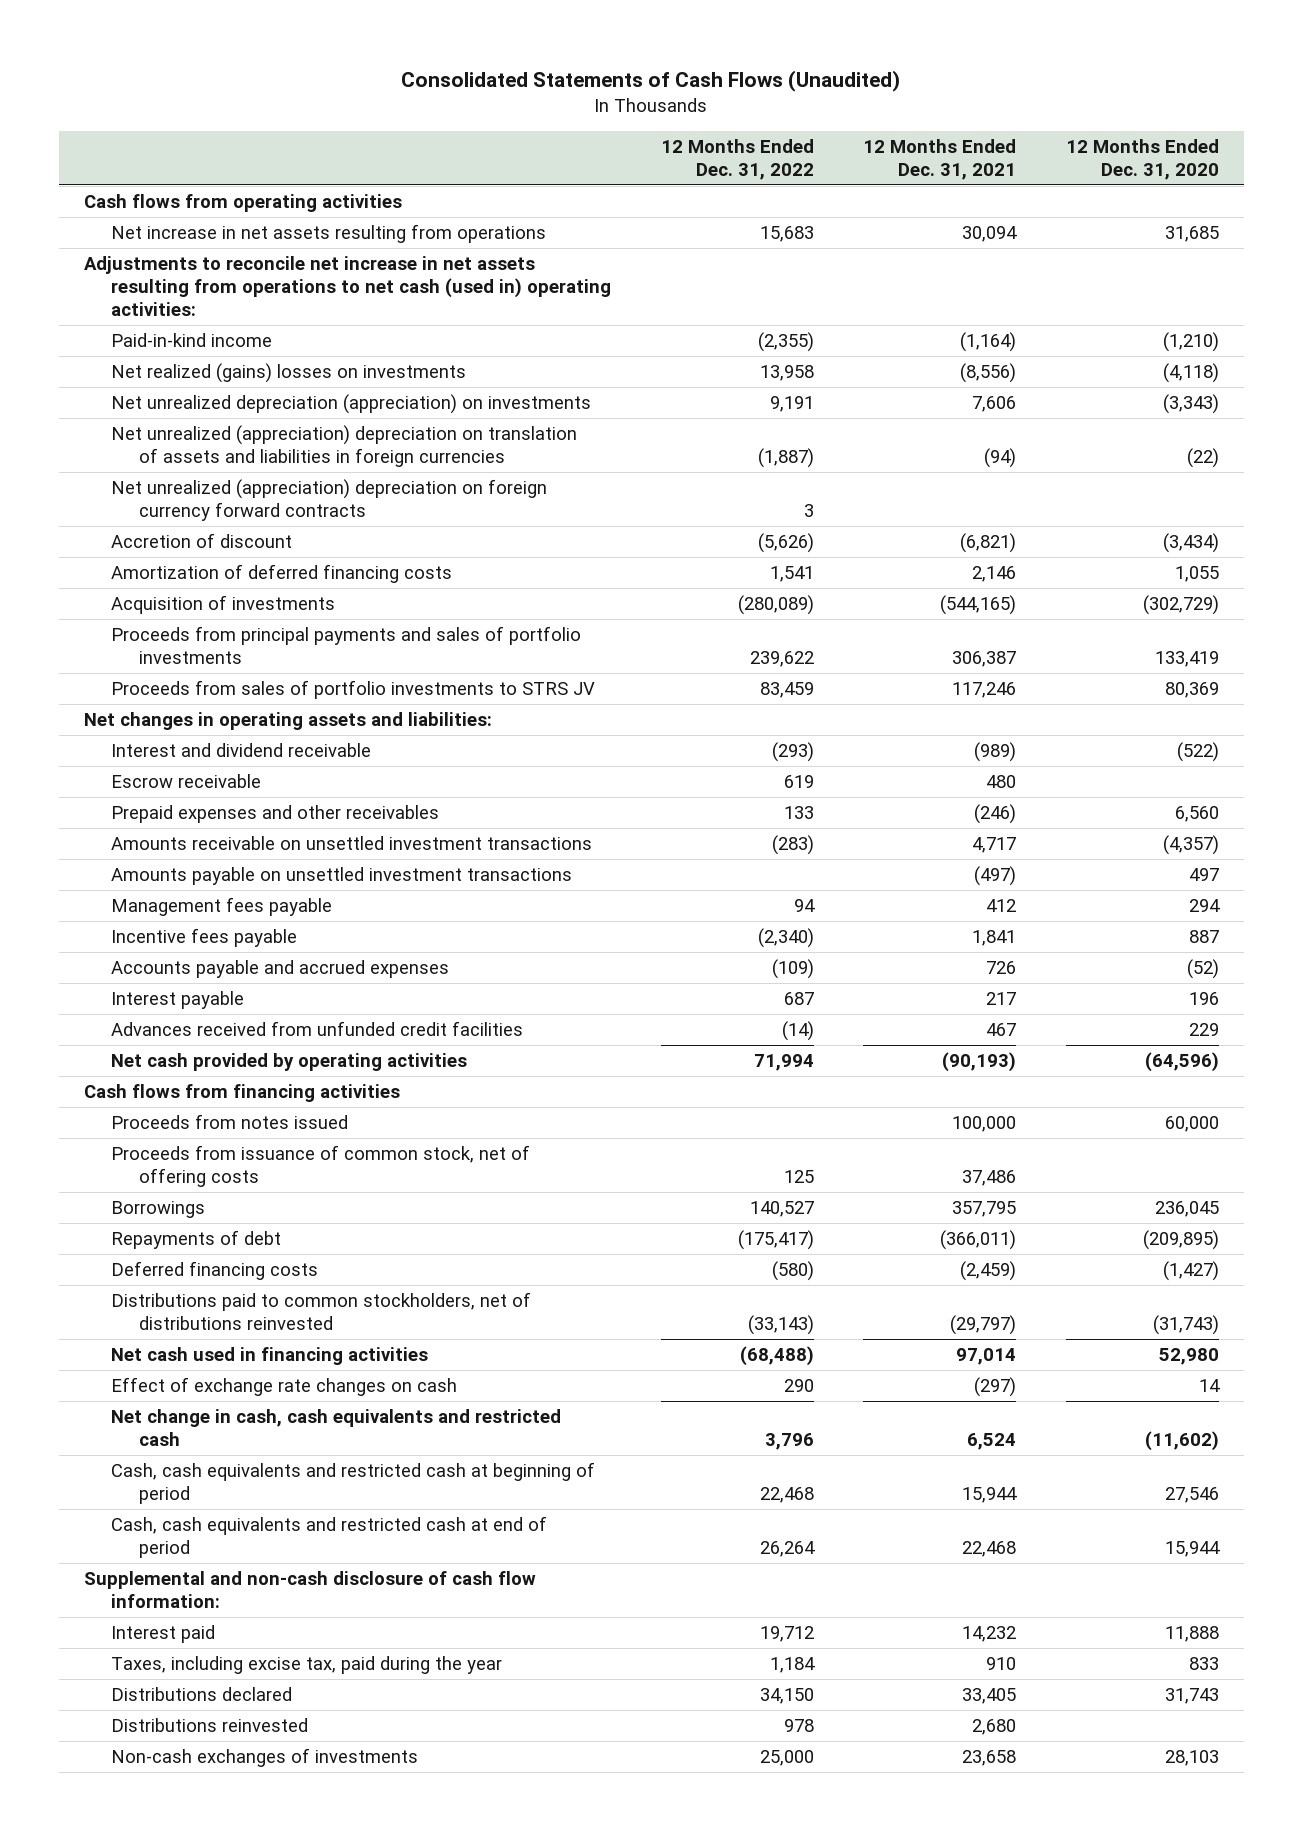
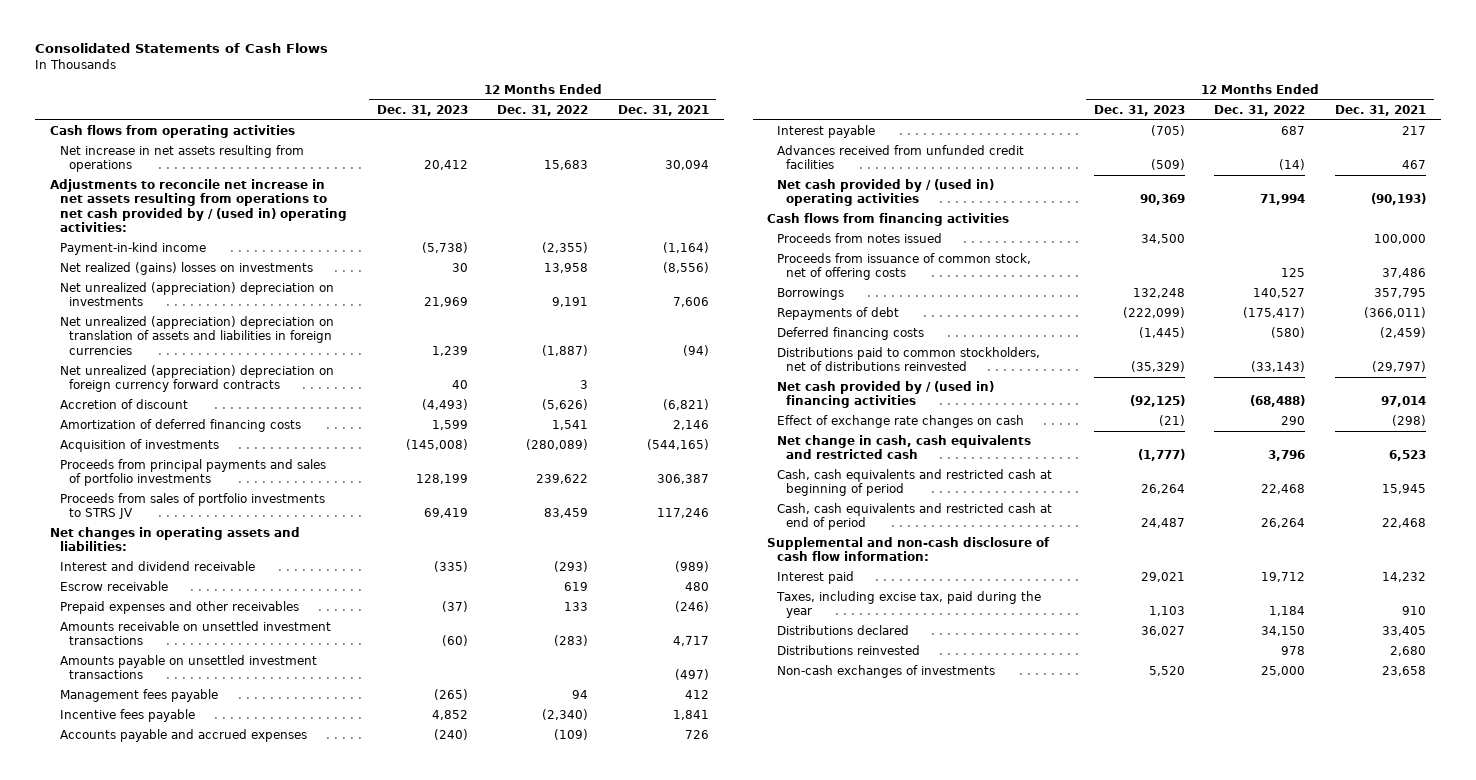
[401,70,901,93] Consolidated Statements of Cash Flows (Unaudited) -> [35,43,329,54] Consolidated Statements of Cash Flows
[1065,138,1219,180] 12 Months Ended Dec. 31, 2020 -> none
none -> [376,104,468,116] Dec. 31, 2023
[83,256,612,316] Adjustments to reconcile net increase in net assets resulting from operations to net cash (used in) operating activities: -> [50,179,347,233] Adjustments to reconcile net increase in net assets resulting from operations to net cash provided by / (used in) operating activities:
[111,333,273,348] Paid-in-kind income -> [59,242,206,256] Payment-in-kind income
[111,394,592,415] Net unrealized depreciation (appreciation) on investments -> [59,282,334,307] Net unrealized (appreciation) depreciation on investments
[111,1053,468,1072] Net cash provided by operating activities -> [776,179,994,207] Net cash provided by / (used in) operating activities
[111,1347,429,1366] Net cash used in financing activities -> [776,381,994,409] Net cash provided by / (used in) financing activities
[974,1377,1017,1398] (297) -> [1392,415,1427,427] (298)
[967,1433,1017,1451] 6,524 -> [1389,450,1427,462] 6,523
[962,1487,1018,1504] 15,944 -> [1382,484,1427,495] 15,945

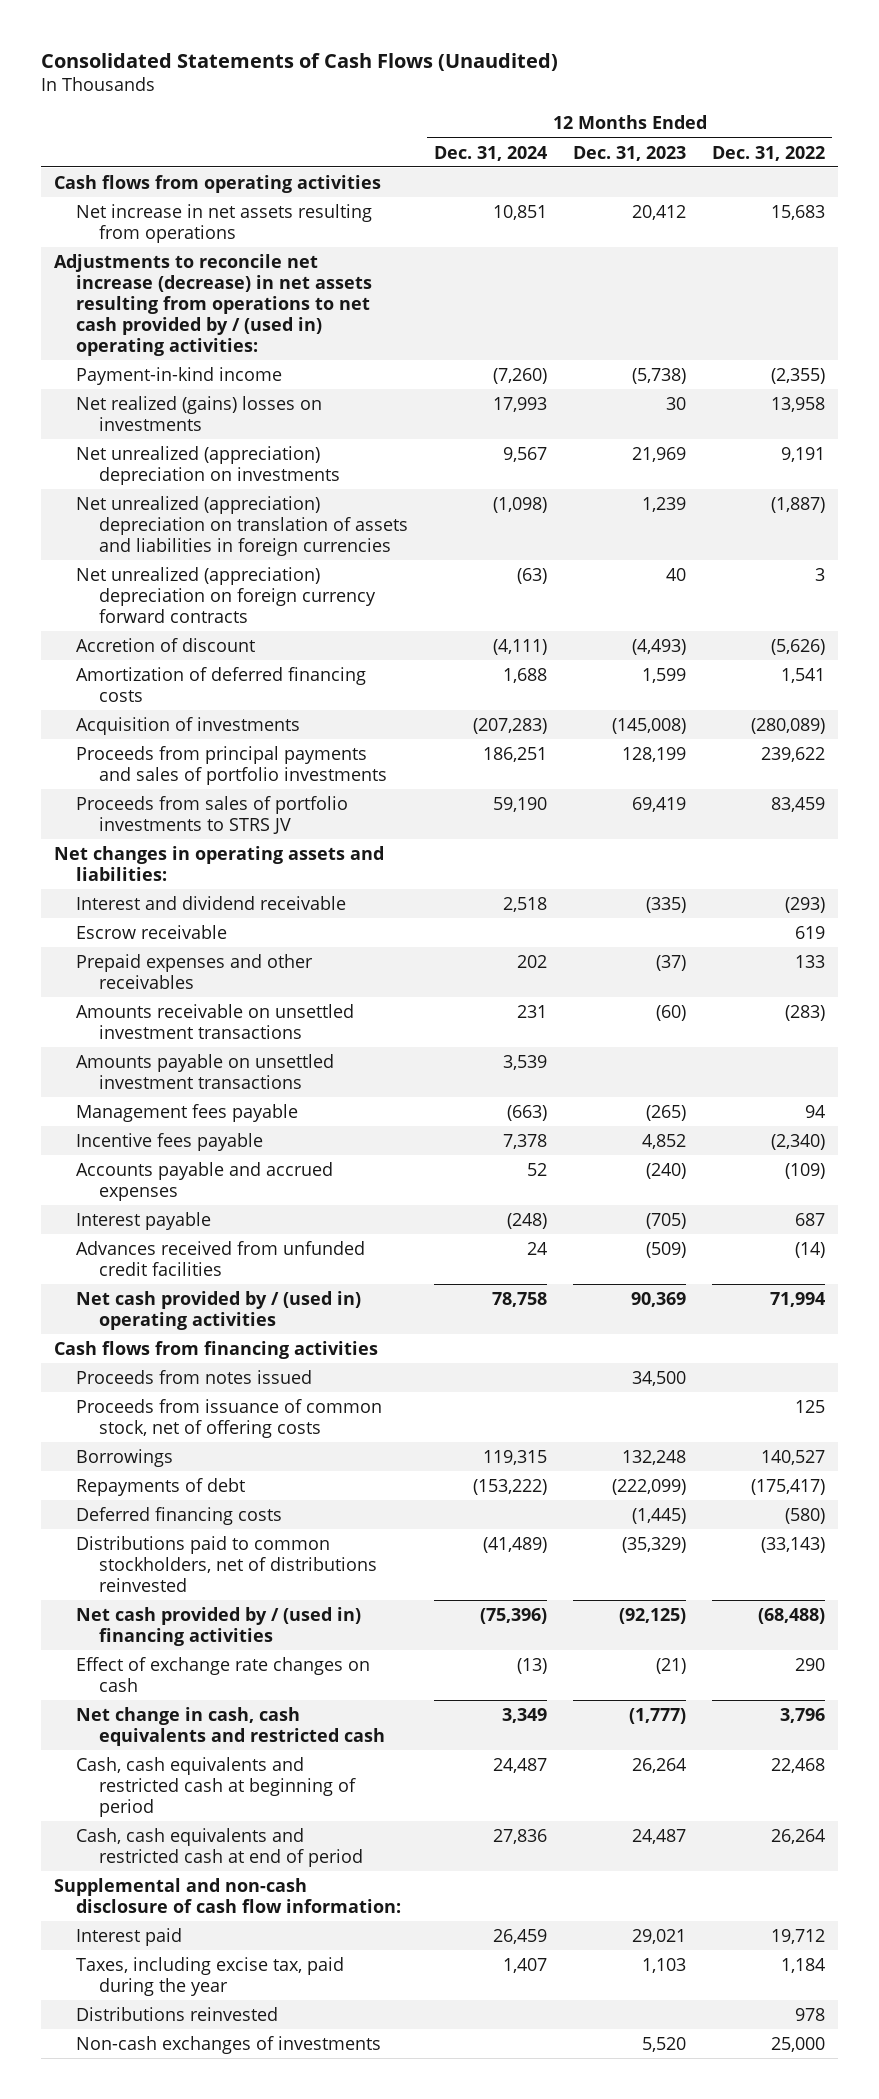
[35,43,329,54] Consolidated Statements of Cash Flows -> [40,52,558,71] Consolidated Statements of Cash Flows (Unaudited)
[618,104,710,116] Dec. 31, 2021 -> none
none -> [433,145,547,161] Dec. 31, 2024
[50,179,347,233] Adjustments to reconcile net increase in net assets resulting from operations to net cash provided by / (used in) operating activities: -> [53,253,373,356] Adjustments to reconcile net increase (decrease) in net assets resulting from operations to net cash provided by / (used in) operating activities:
[776,625,909,636] Distributions declared -> none

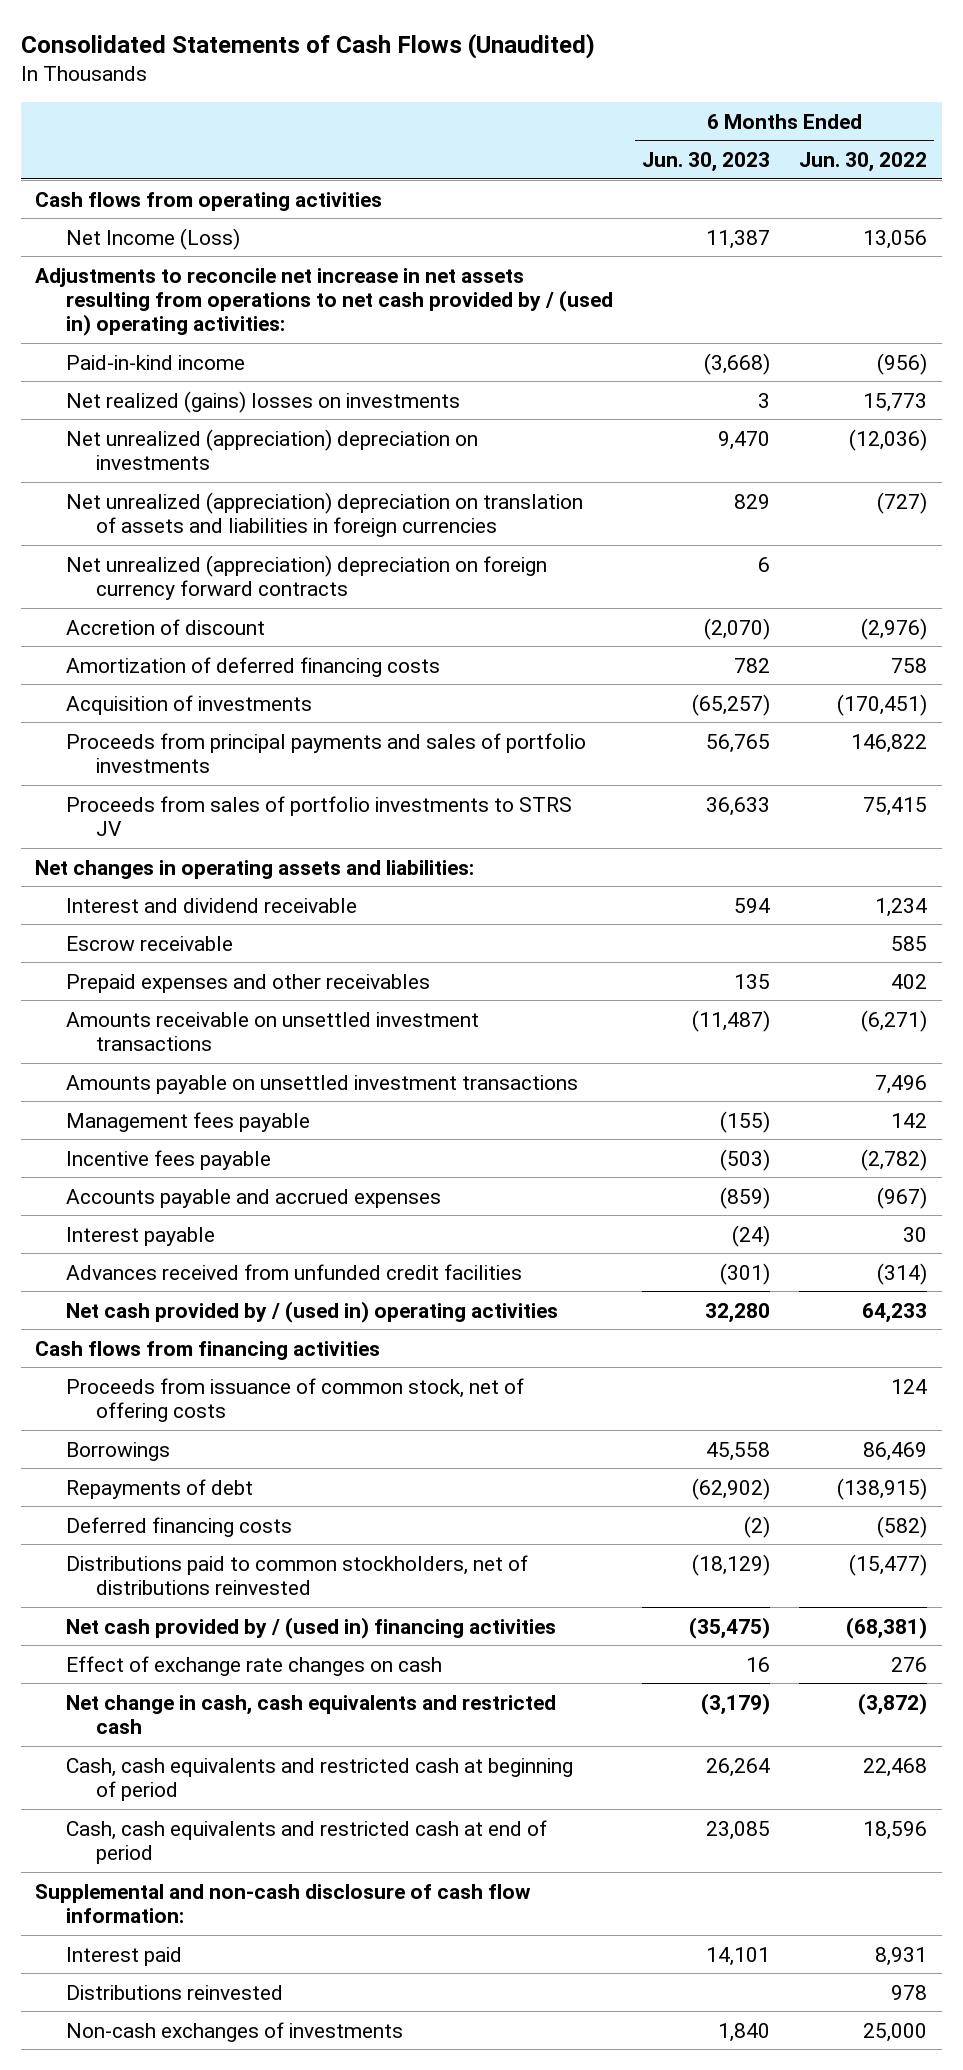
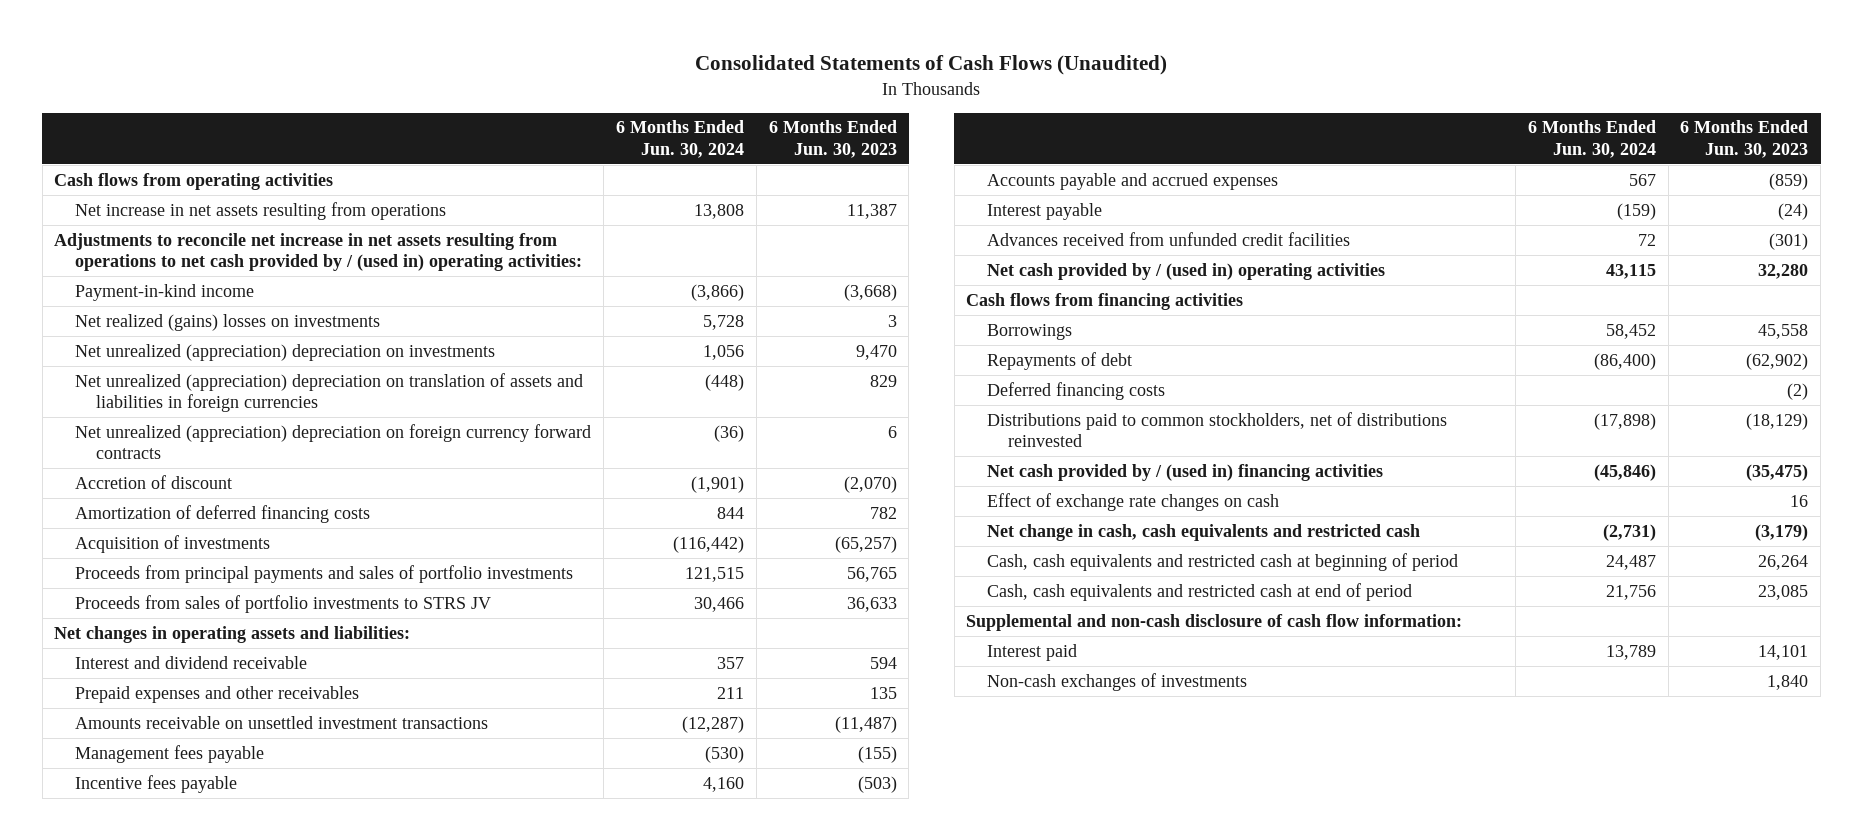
[799,151,928,172] Jun. 30, 2022 -> none
none -> [615,120,744,159] 6 Months Ended Jun. 30, 2024
[65,227,240,250] Net Income (Loss) -> [75,201,447,220] Net increase in net assets resulting from operations
[65,354,245,370] Paid-in-kind income -> [75,283,255,301] Payment-in-kind income
[65,935,233,951] Escrow receivable -> none
[65,1074,578,1094] Amounts payable on unsettled investment transactions -> none
[65,1377,524,1422] Proceeds from issuance of common stock, net of offering costs -> none
[65,1984,283,2000] Distributions reinvested -> none

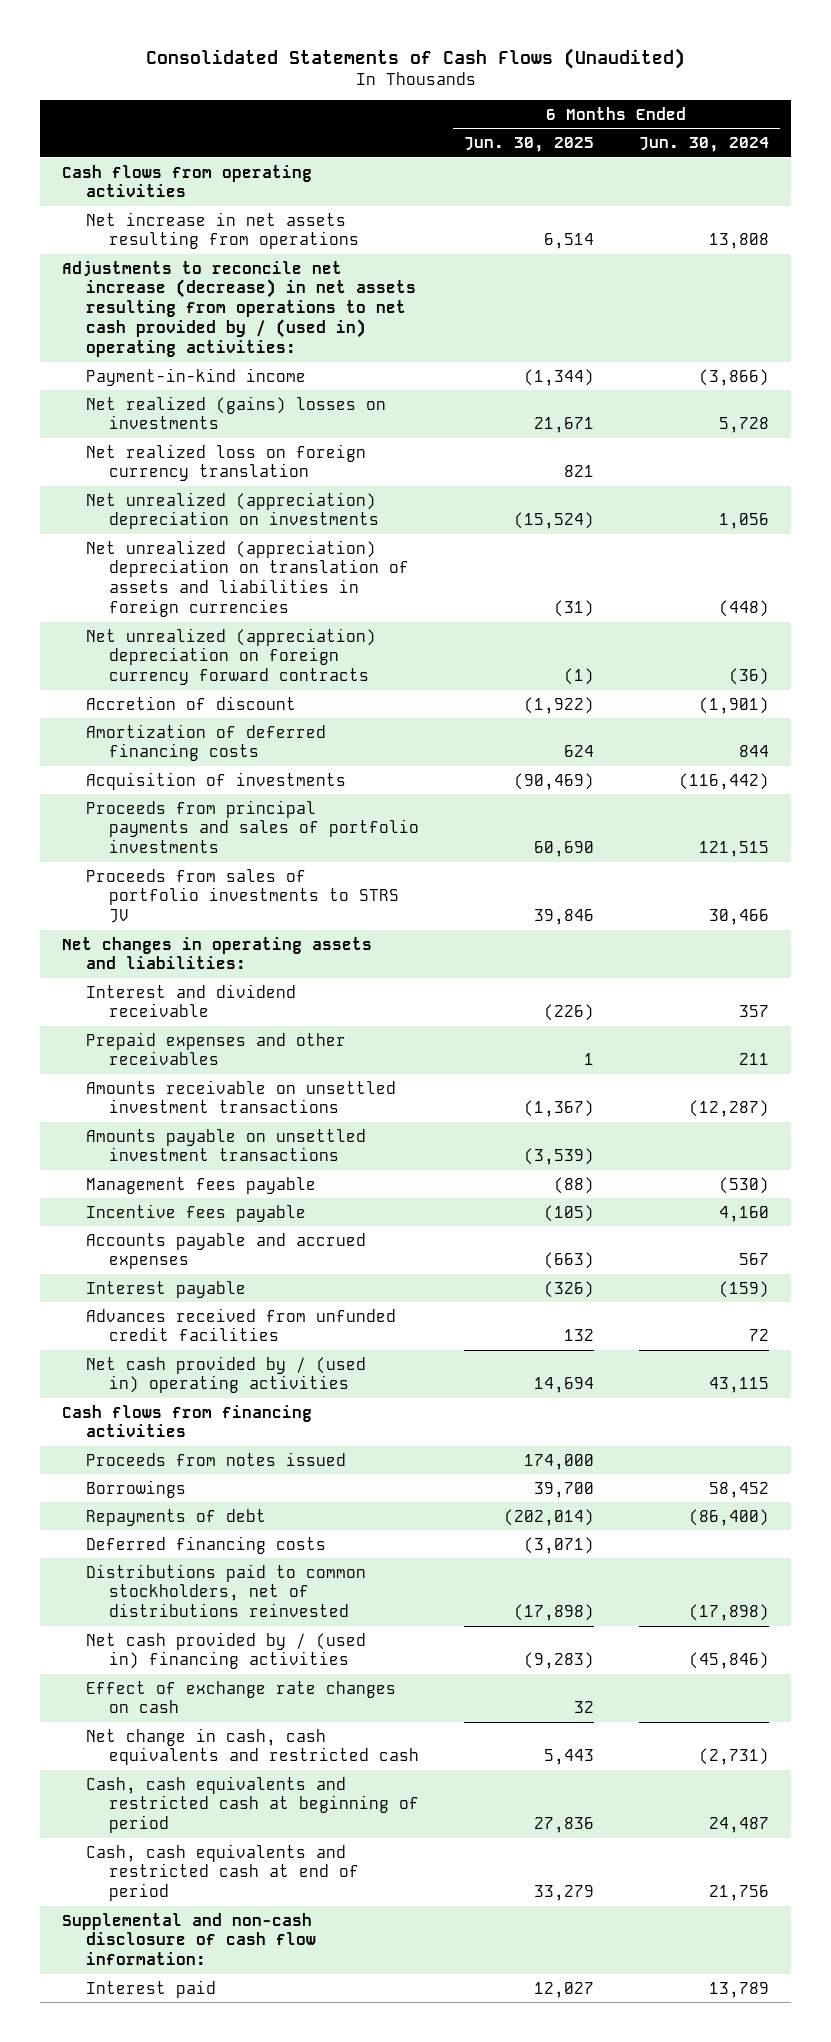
[768,120,897,159] 6 Months Ended Jun. 30, 2023 -> none
none -> [464,136,595,152] Jun. 30, 2025
[54,232,583,272] Adjustments to reconcile net increase in net assets resulting from operations to net cash provided by / (used in) operating activities: -> [62,260,416,357] Adjustments to reconcile net increase (decrease) in net assets resulting from operations to net cash provided by / (used in) operating activities:
none -> [85,443,366,482] Net realized loss on foreign currency translation
none -> [85,1128,366,1162] Amounts payable on unsettled investment transactions
none -> [85,1451,346,1466] Proceeds from notes issued
[987,672,1248,691] Non-cash exchanges of investments -> none

